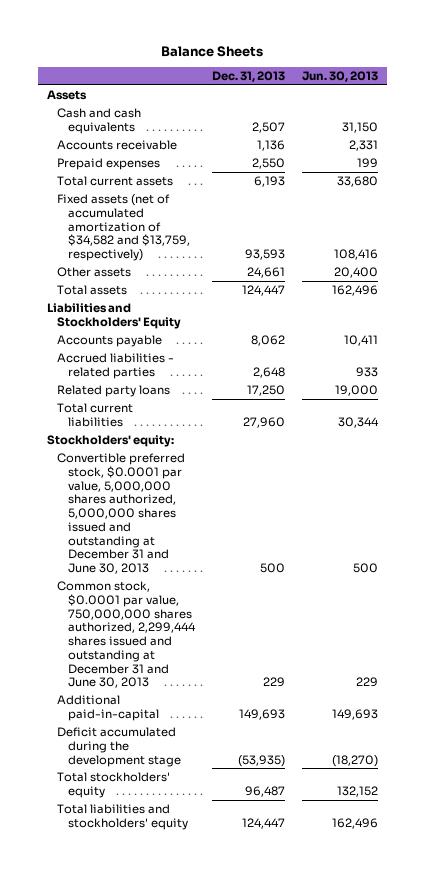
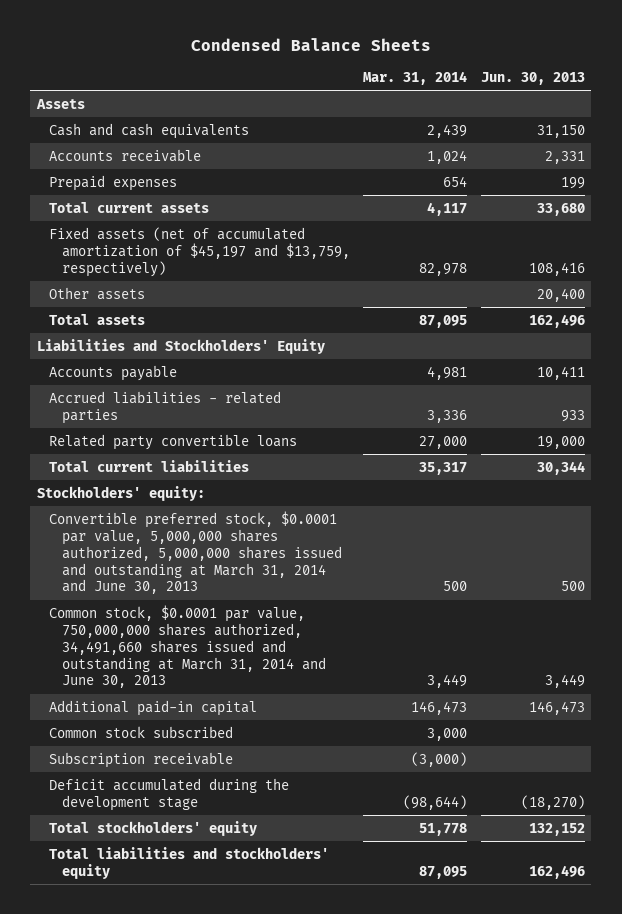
[161,45,264,57] Balance Sheets -> [190,37,431,51] Condensed Balance Sheets
[211,71,285,83] Dec. 31, 2013 -> none
none -> [363,71,468,86] Mar. 31, 2014
[57,194,190,262] Fixed assets (net of accumulated amortization of $34,582 and $13,759, respectively) -> [49,226,350,277] Fixed assets (net of accumulated amortization of $45,197 and $13,759, respectively)
[57,385,171,398] Related party loans -> [49,433,298,450] Related party convertible loans
[57,453,186,575] Convertible preferred stock, $0.0001 par value, 5,000,000 shares authorized, 5,000,000 shares issued and outstanding at December 31 and June 30, 2013 -> [49,510,342,595] Convertible preferred stock, $0.0001 par value, 5,000,000 shares authorized, 5,000,000 shares issued and outstanding at March 31, 2014 and June 30, 2013
[57,581,196,689] Common stock, $0.0001 par value, 750,000,000 shares authorized, 2,299,444 shares issued and outstanding at December 31 and June 30, 2013 -> [49,604,326,689] Common stock, $0.0001 par value, 750,000,000 shares authorized, 34,491,660 shares issued and outstanding at March 31, 2014 and June 30, 2013
[356,677,379,688] 229 -> [544,674,585,689] 3,449
[57,695,159,721] Additional paid-in-capital -> [49,699,258,716] Additional paid-in capital
[332,708,379,720] 149,693 -> [528,700,585,715] 146,473
none -> [49,725,234,738] Common stock subscribed
none -> [49,751,234,768] Subscription receivable

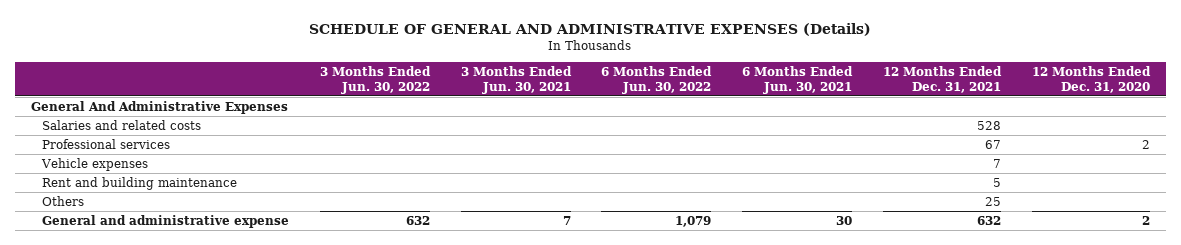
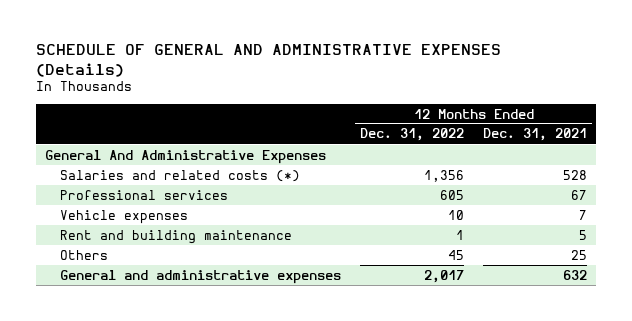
[319,65,431,94] 3 Months Ended Jun. 30, 2022 -> none
[460,65,572,94] 3 Months Ended Jun. 30, 2021 -> none
[601,65,713,94] 6 Months Ended Jun. 30, 2022 -> none
[742,65,854,94] 6 Months Ended Jun. 30, 2021 -> none
[1032,65,1152,93] 12 Months Ended Dec. 31, 2020 -> none
none -> [360,128,465,142] Dec. 31, 2022
[41,119,201,130] Salaries and related costs -> [60,169,301,182] Salaries and related costs (*)
[41,214,289,228] General and administrative expense -> [60,269,342,284] General and administrative expenses

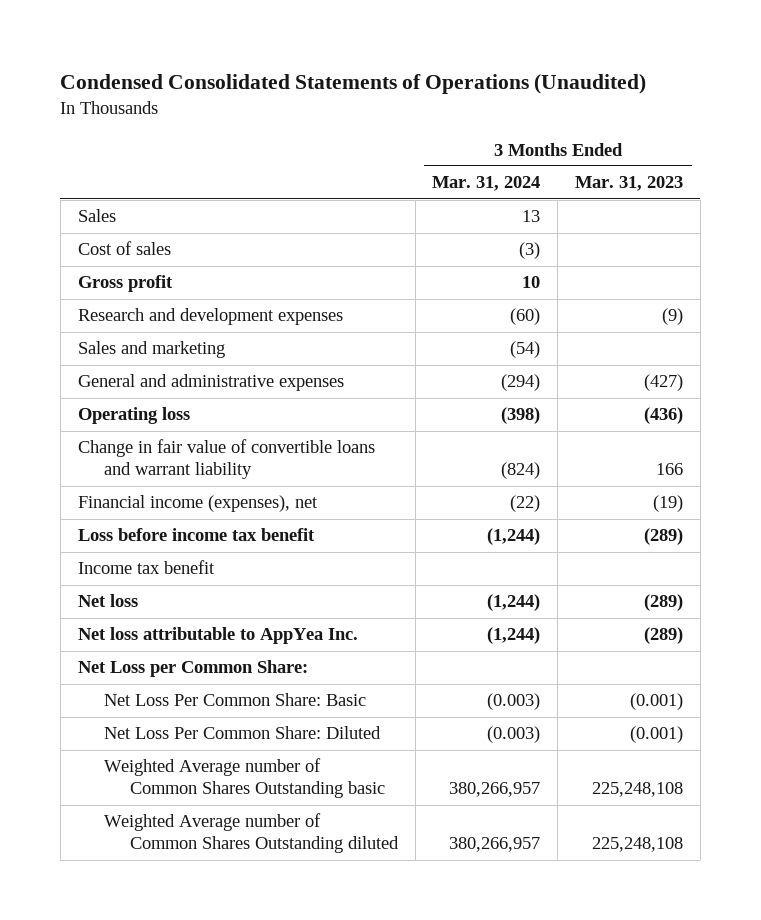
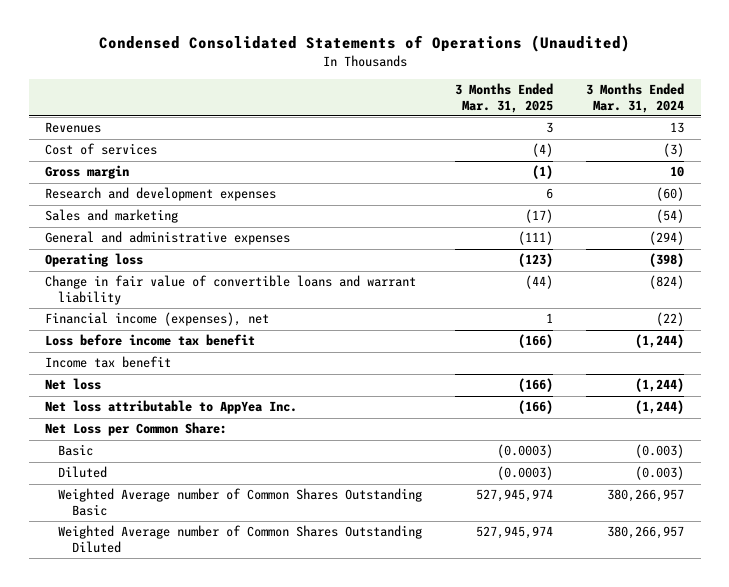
[575,176,684,192] Mar. 31, 2023 -> none
none -> [455,83,554,113] 3 Months Ended Mar. 31, 2025
[77,209,116,223] Sales -> [45,122,102,134] Revenues
[77,241,171,256] Cost of sales -> [45,143,158,156] Cost of services
[77,275,173,293] Gross profit -> [45,165,130,180] Gross margin
[103,693,366,707] Net Loss Per Common Share: Basic -> [58,444,94,457] Basic
[103,726,381,740] Net Loss Per Common Share: Diluted -> [58,466,108,479] Diluted
[103,758,385,799] Weighted Average number of Common Shares Outstanding basic -> [58,488,423,516] Weighted Average number of Common Shares Outstanding Basic
[103,813,399,854] Weighted Average number of Common Shares Outstanding diluted -> [58,525,423,553] Weighted Average number of Common Shares Outstanding Diluted

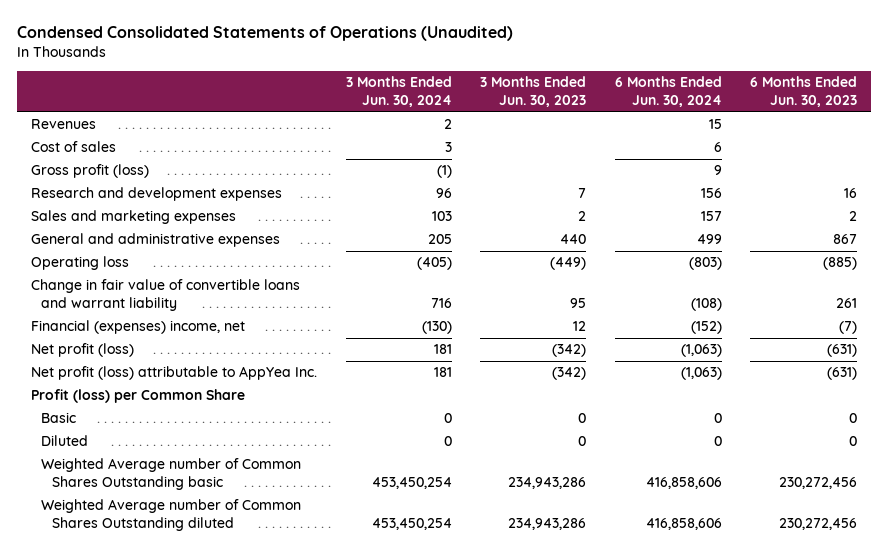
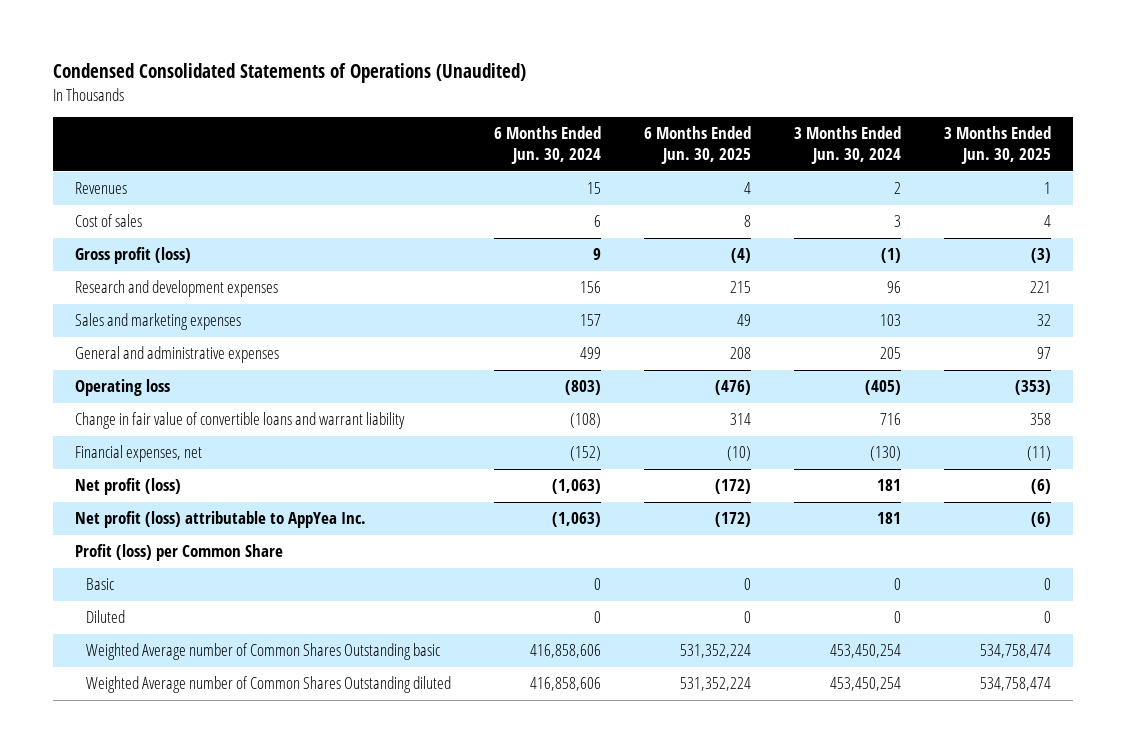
[480,76,587,108] 3 Months Ended Jun. 30, 2023 -> none
[750,76,858,108] 6 Months Ended Jun. 30, 2023 -> none
none -> [644,126,752,165] 6 Months Ended Jun. 30, 2025
none -> [944,126,1052,165] 3 Months Ended Jun. 30, 2025
[31,320,246,335] Financial (expenses) income, net -> [74,445,202,463] Financial expenses, net

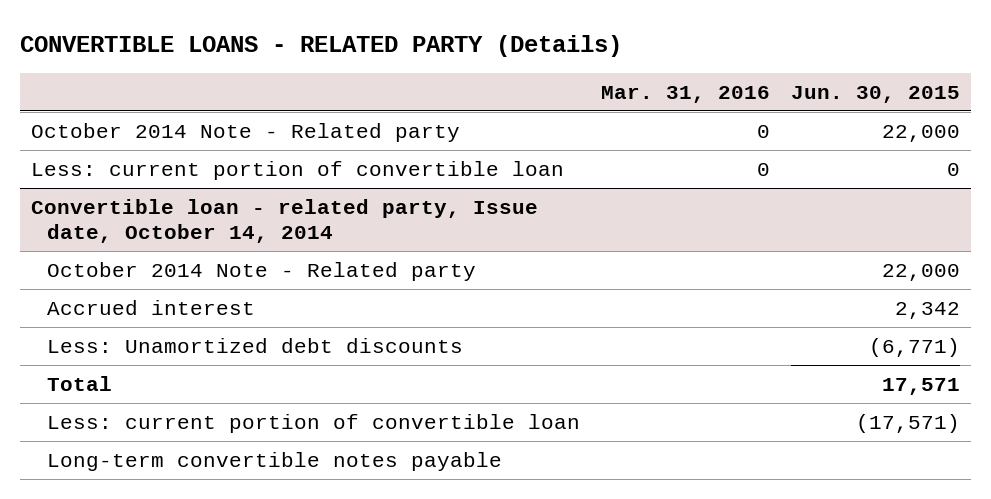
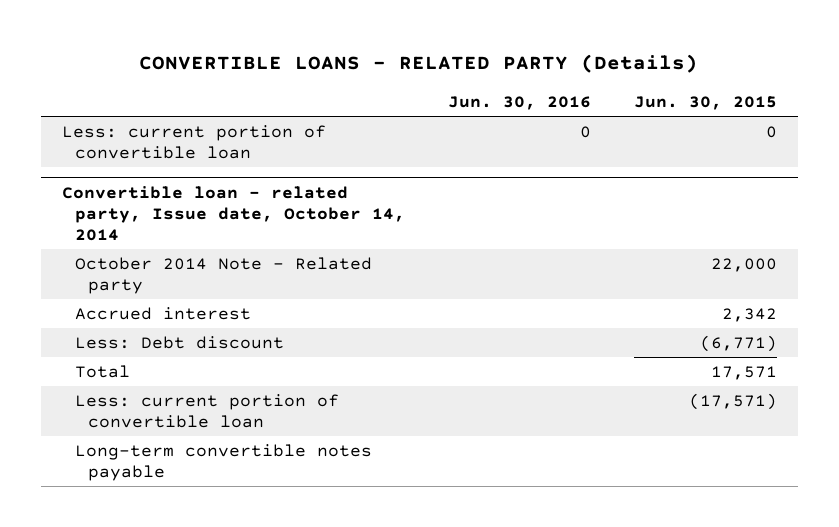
[600,85,770,103] Mar. 31, 2016 -> none
none -> [447,96,591,111] Jun. 30, 2016
[30,122,460,142] October 2014 Note - Related party -> none
[46,337,463,353] Less: Unamortized debt discounts -> [75,335,285,349] Less: Debt discount

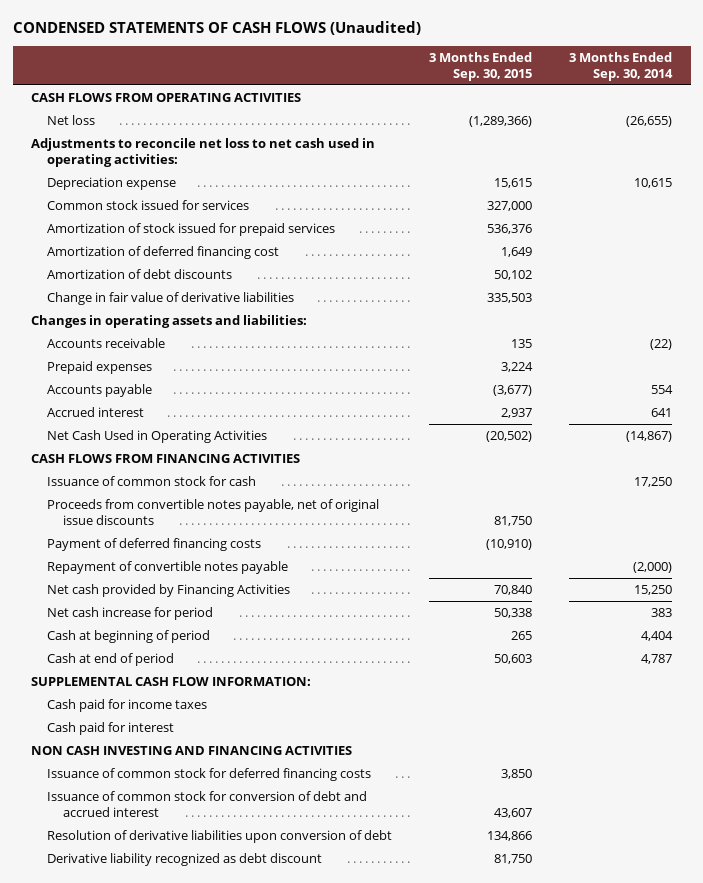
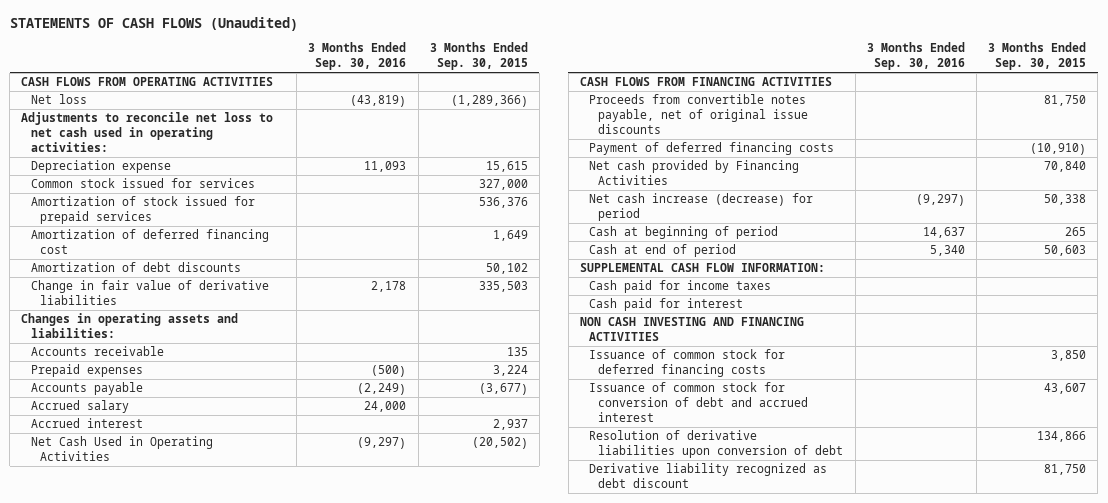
[12,20,421,35] CONDENSED STATEMENTS OF CASH FLOWS (Unaudited) -> [9,16,298,31] STATEMENTS OF CASH FLOWS (Unaudited)
[569,52,674,81] 3 Months Ended Sep. 30, 2014 -> none
none -> [308,42,407,71] 3 Months Ended Sep. 30, 2016
none -> [30,400,129,414] Accrued salary
[46,476,256,487] Issuance of common stock for cash -> none
[46,561,288,575] Repayment of convertible notes payable -> none
[46,607,213,621] Net cash increase for period -> [589,193,814,222] Net cash increase (decrease) for period

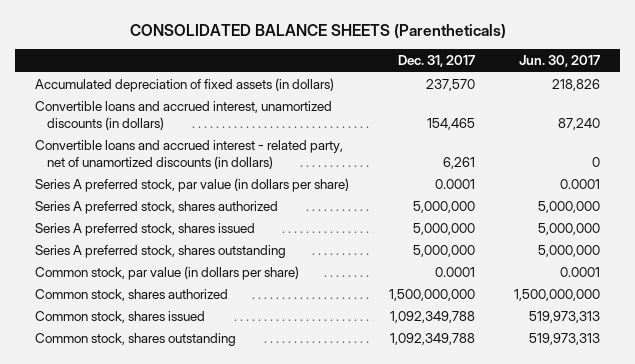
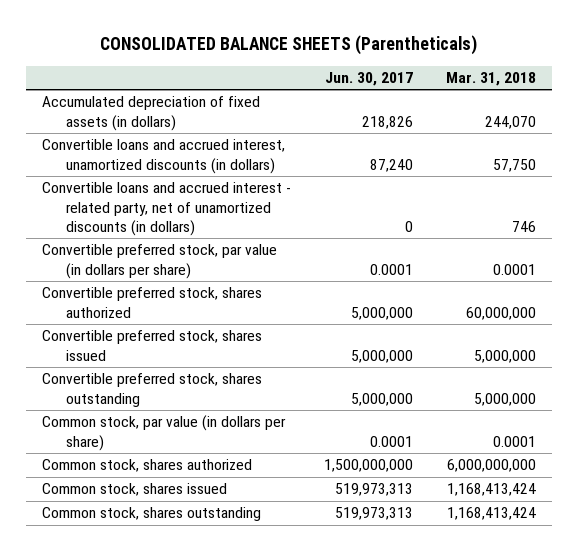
[397,55,475,68] Dec. 31, 2017 -> none
none -> [445,71,536,86] Mar. 31, 2018
[34,178,349,193] Series A preferred stock, par value (in dollars per share) -> [42,244,278,279] Convertible preferred stock, par value (in dollars per share)
[34,201,278,215] Series A preferred stock, shares authorized -> [42,287,263,318] Convertible preferred stock, shares authorized
[34,223,255,237] Series A preferred stock, shares issued -> [42,330,263,361] Convertible preferred stock, shares issued
[34,245,286,259] Series A preferred stock, shares outstanding -> [42,373,263,407] Convertible preferred stock, shares outstanding

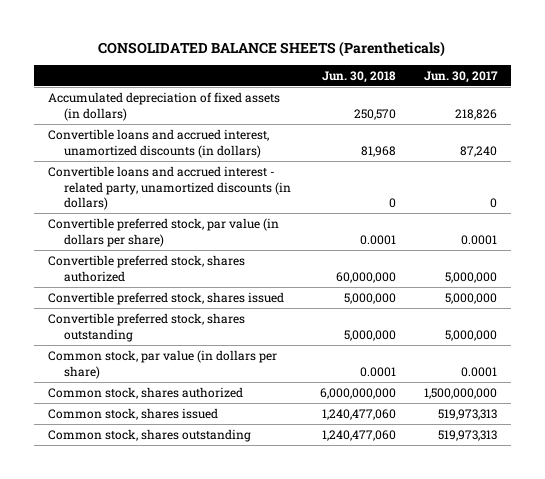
[445,71,536,86] Mar. 31, 2018 -> none
none -> [321,70,396,83] Jun. 30, 2018
[42,182,292,236] Convertible loans and accrued interest - related party, net of unamortized discounts (in dollars) -> [47,165,292,211] Convertible loans and accrued interest - related party, unamortized discounts (in dollars)

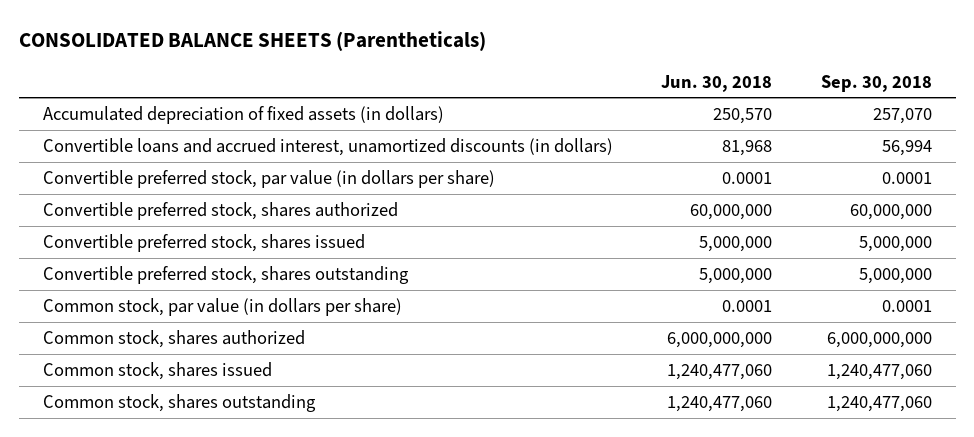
[423,70,498,83] Jun. 30, 2017 -> none
none -> [820,74,932,92] Sep. 30, 2018
[47,165,292,211] Convertible loans and accrued interest - related party, unamortized discounts (in dollars) -> none

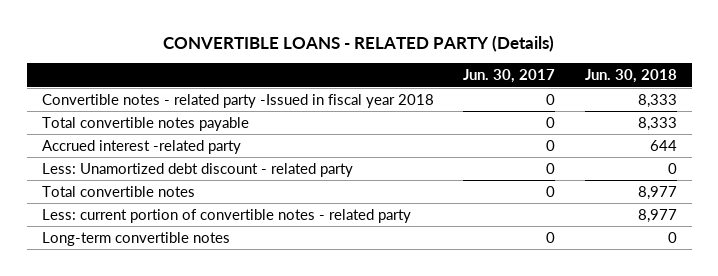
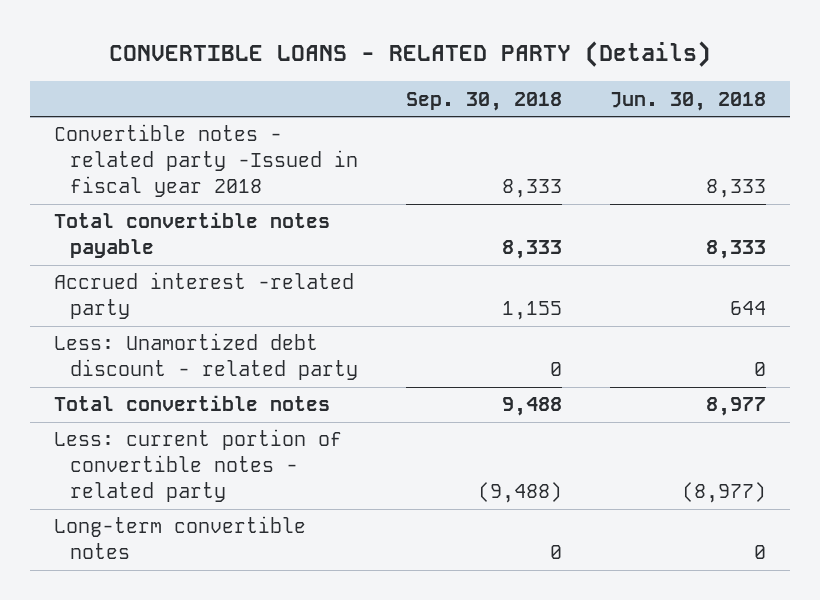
[463,69,556,84] Jun. 30, 2017 -> none
none -> [406,91,563,111] Sep. 30, 2018
[637,208,677,223] 8,977 -> [682,482,767,504] (8,977)

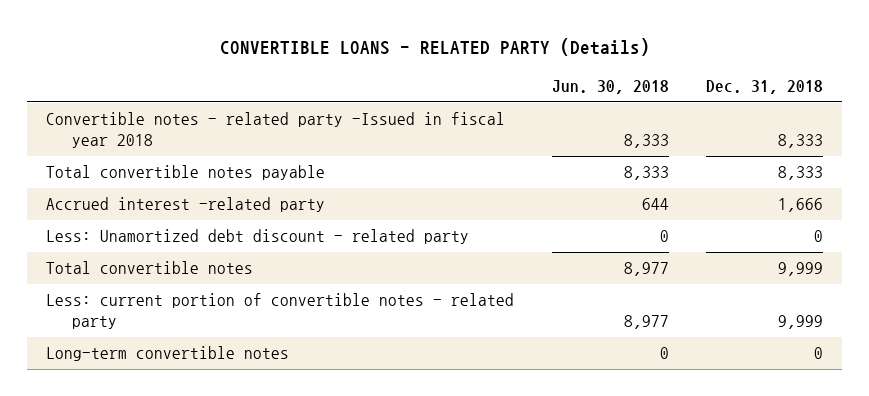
[406,91,563,111] Sep. 30, 2018 -> none
none -> [706,80,824,95] Dec. 31, 2018
[682,482,767,504] (8,977) -> [623,314,669,329] 8,977

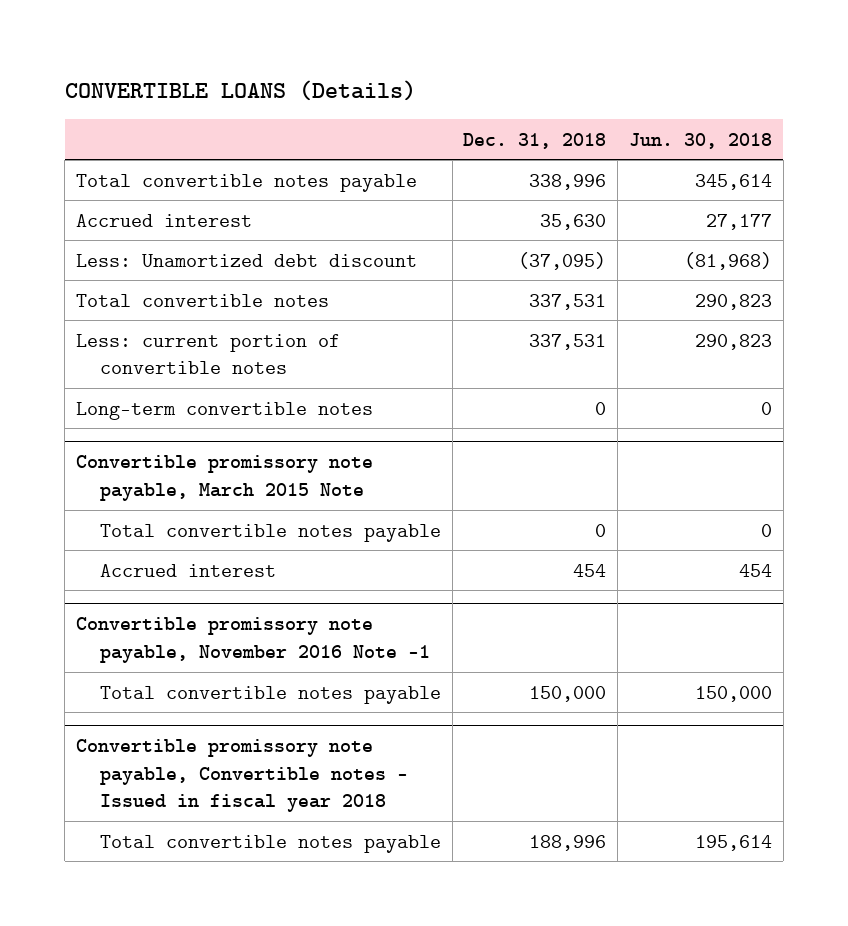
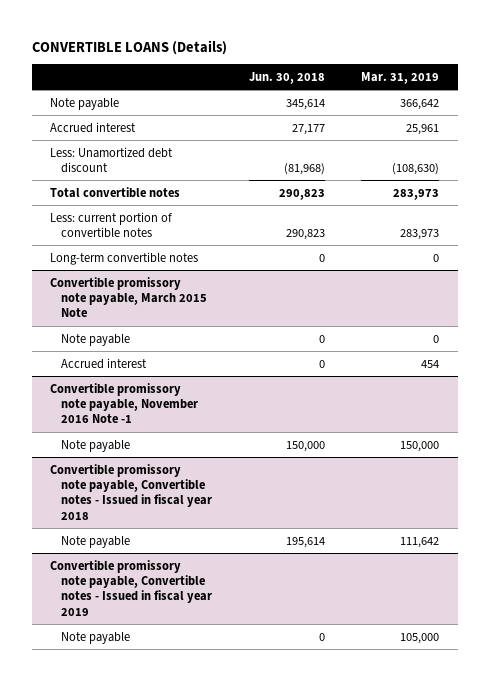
[463,132,607,149] Dec. 31, 2018 -> none
none -> [361,71,440,84] Mar. 31, 2019
[75,173,417,192] Total convertible notes payable -> [50,97,120,110] Note payable
[99,523,441,542] Total convertible notes payable -> [61,333,131,346] Note payable
[738,563,772,577] 454 -> [318,359,325,368] 0
[99,685,441,704] Total convertible notes payable -> [61,439,131,452] Note payable
[99,834,441,853] Total convertible notes payable -> [61,535,131,548] Note payable
none -> [50,559,213,616] Convertible promissory note payable, Convertible notes - Issued in fiscal year 2019
none -> [61,631,131,644] Note payable

